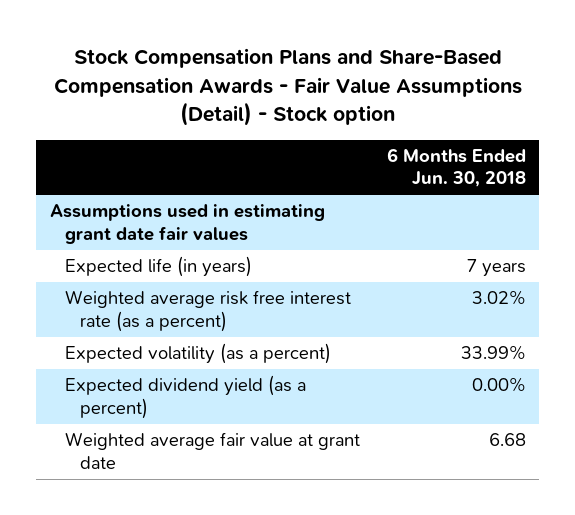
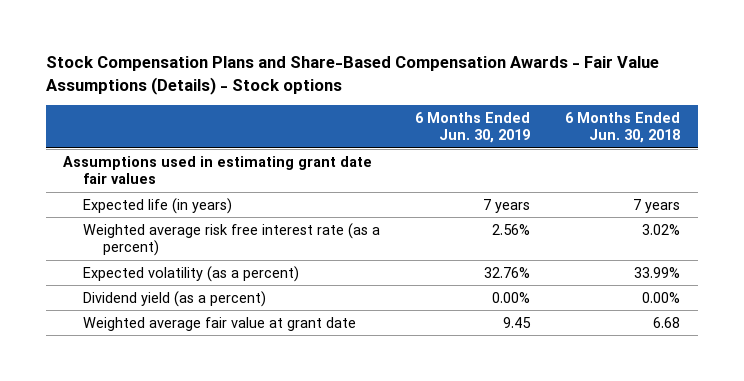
[53,48,522,127] Stock Compensation Plans and Share-Based Compensation Awards - Fair Value Assumptions (Detail) - Stock option -> [45,56,659,95] Stock Compensation Plans and Share-Based Compensation Awards - Fair Value Assumptions (Details) - Stock options
none -> [415,111,531,144] 6 Months Ended Jun. 30, 2019
[64,375,306,419] Expected dividend yield (as a percent) -> [82,290,266,307] Dividend yield (as a percent)

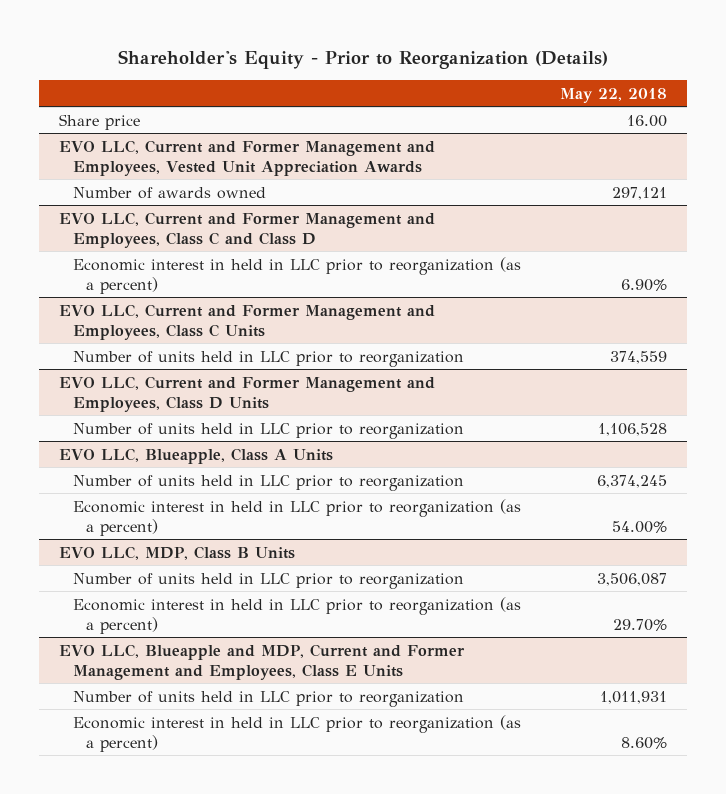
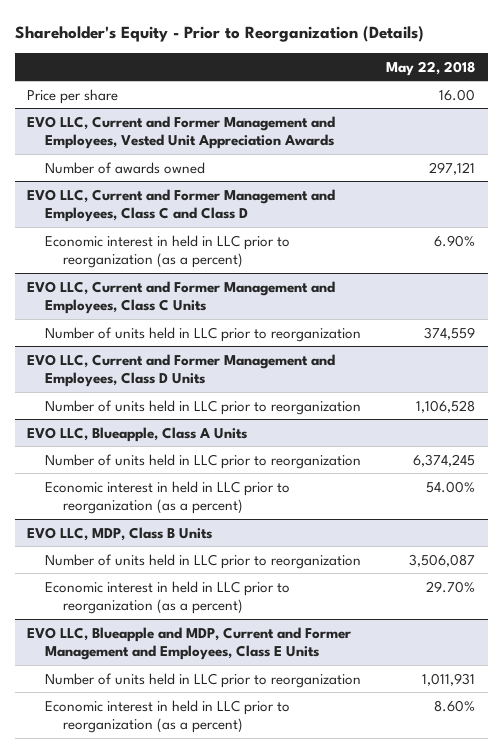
[58,113,140,130] Share price -> [27,88,119,104] Price per share

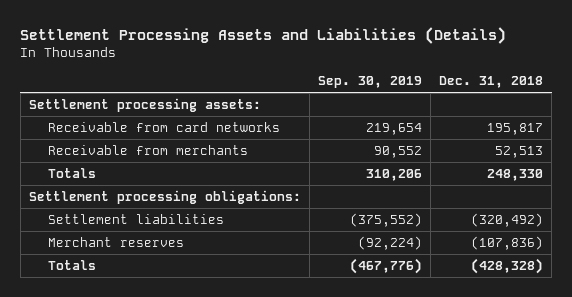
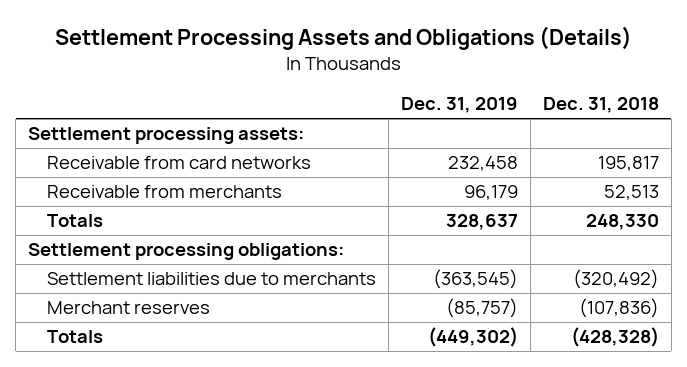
[20,26,507,44] Settlement Processing Assets and Liabilities (Details) -> [54,25,632,50] Settlement Processing Assets and Obligations (Details)
[317,76,422,89] Sep. 30, 2019 -> none
none -> [400,97,518,114] Dec. 31, 2019
[48,213,225,224] Settlement liabilities -> [46,272,376,286] Settlement liabilities due to merchants

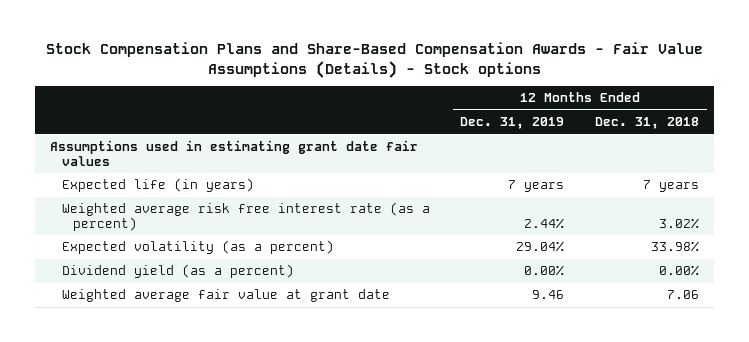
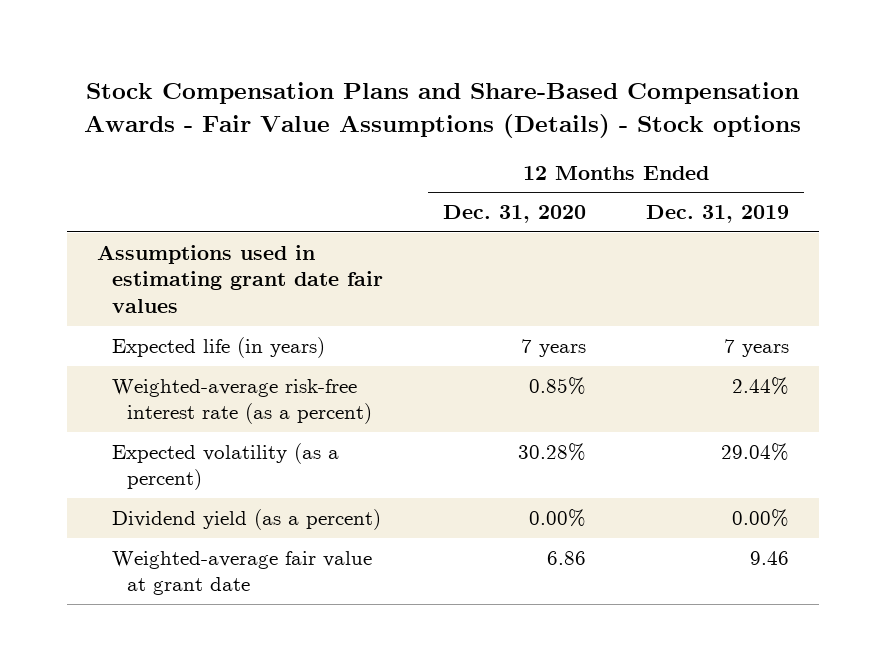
[595,117,700,130] Dec. 31, 2018 -> none
none -> [443,205,587,224] Dec. 31, 2020
[61,202,430,231] Weighted average risk free interest rate (as a percent) -> [111,379,372,425] Weighted-average risk-free interest rate (as a percent)
[61,289,390,303] Weighted average fair value at grant date -> [111,551,372,596] Weighted-average fair value at grant date

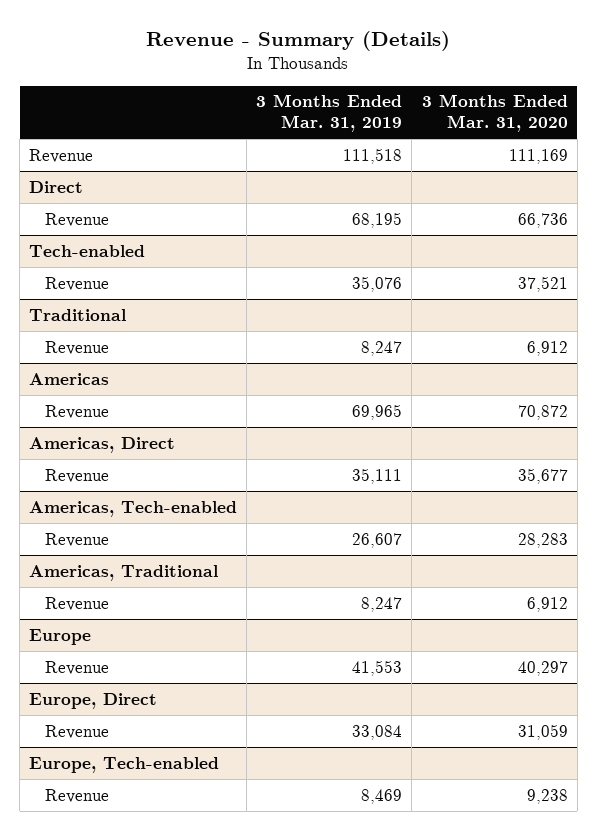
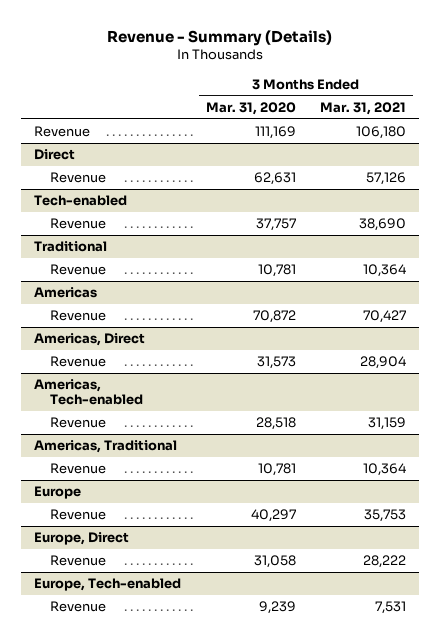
[256,94,403,133] 3 Months Ended Mar. 31, 2019 -> none
none -> [320,101,407,115] Mar. 31, 2021
[517,212,568,228] 66,736 -> [253,172,296,186] 62,631
[517,275,568,292] 37,521 -> [255,218,296,232] 37,757
[526,340,568,356] 6,912 -> [257,264,296,278] 10,781
[517,467,568,484] 35,677 -> [256,356,296,370] 31,573
[517,532,568,548] 28,283 -> [255,417,296,431] 28,518
[526,596,568,612] 6,912 -> [257,463,296,477] 10,781
[517,723,568,740] 31,059 -> [253,555,296,569] 31,058
[526,788,568,804] 9,238 -> [258,601,296,615] 9,239

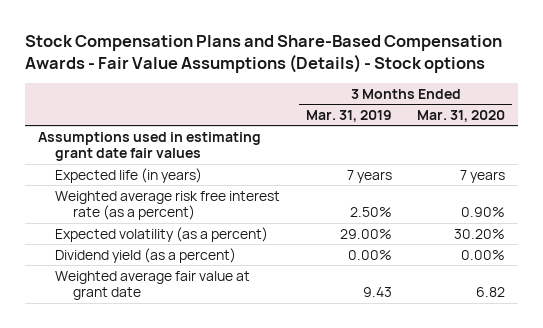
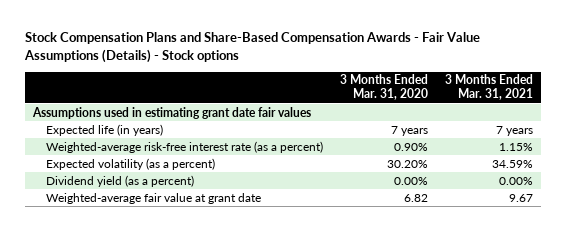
[305,109,392,122] Mar. 31, 2019 -> none
none -> [444,74,533,101] 3 Months Ended Mar. 31, 2021
[55,190,281,221] Weighted average risk free interest rate (as a percent) -> [45,140,323,153] Weighted-average risk-free interest rate (as a percent)
[55,270,251,301] Weighted average fair value at grant date -> [45,192,261,204] Weighted-average fair value at grant date

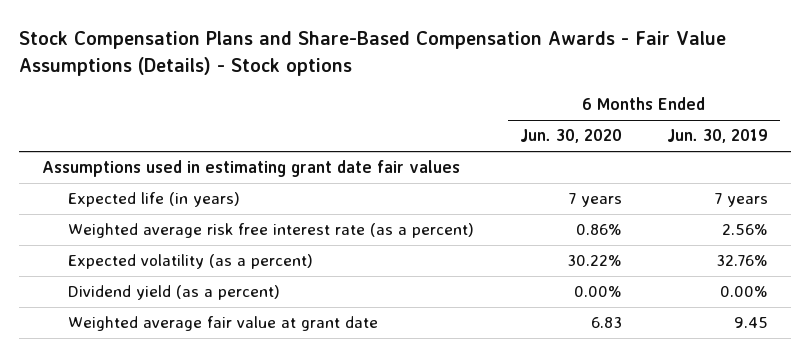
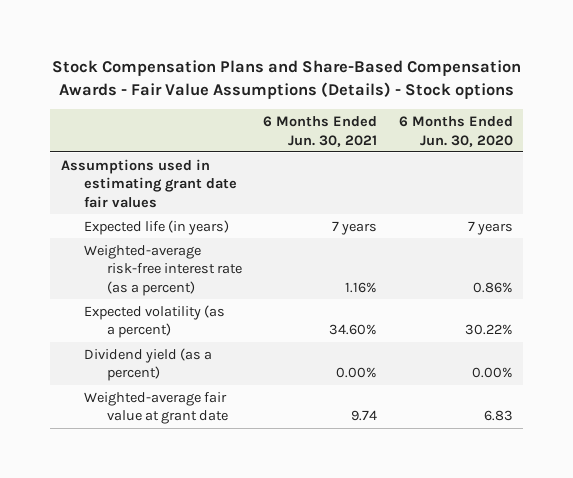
[667,129,769,144] Jun. 30, 2019 -> none
none -> [263,115,378,147] 6 Months Ended Jun. 30, 2021
[68,223,475,239] Weighted average risk free interest rate (as a percent) -> [83,244,242,296] Weighted-average risk-free interest rate (as a percent)
[68,316,379,332] Weighted average fair value at grant date -> [83,391,228,425] Weighted-average fair value at grant date

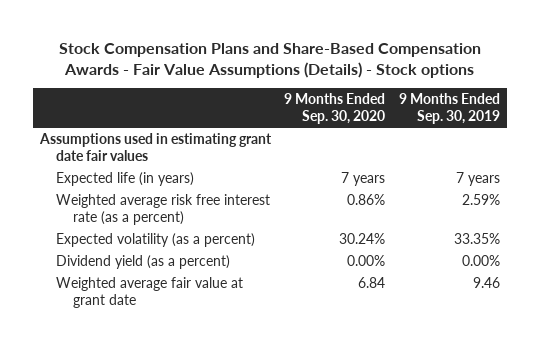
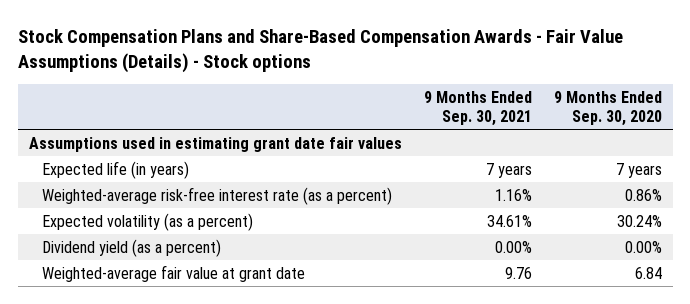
[399,93,501,125] 9 Months Ended Sep. 30, 2019 -> none
none -> [423,90,532,126] 9 Months Ended Sep. 30, 2021
[56,194,271,225] Weighted average risk free interest rate (as a percent) -> [42,186,393,205] Weighted-average risk-free interest rate (as a percent)
[56,277,244,308] Weighted average fair value at grant date -> [42,264,306,282] Weighted-average fair value at grant date

